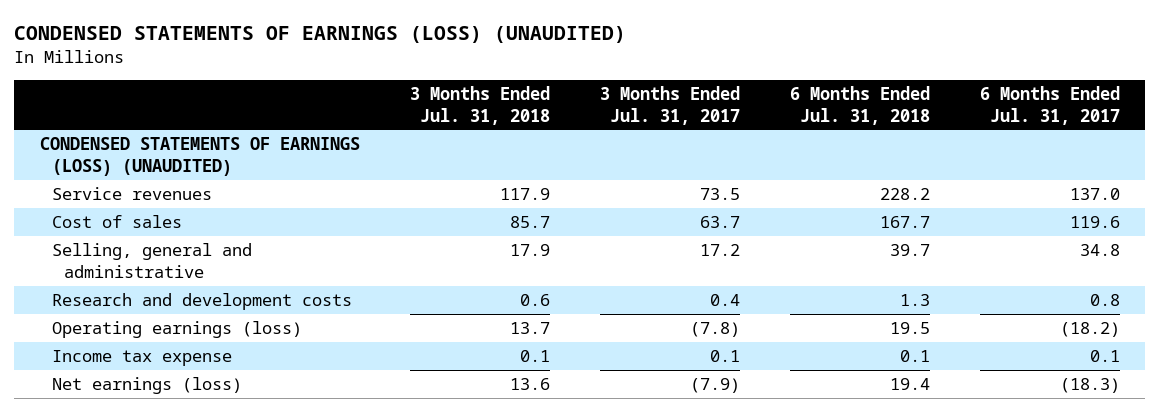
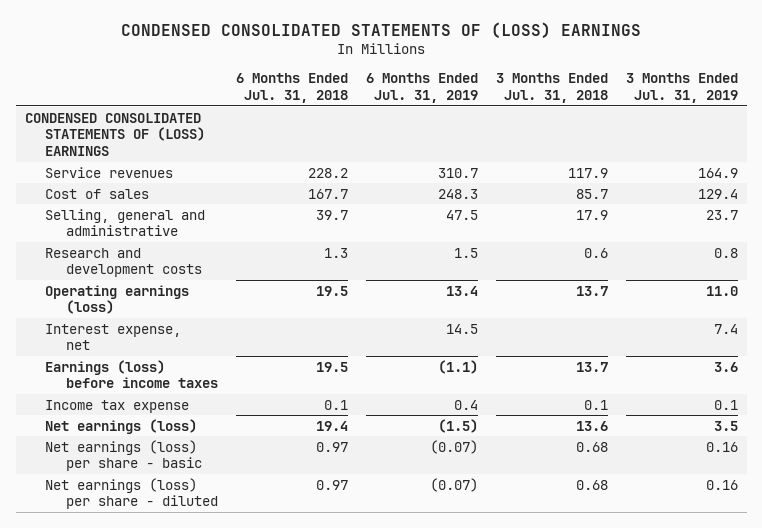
[14,26,627,44] CONDENSED STATEMENTS OF EARNINGS (LOSS) (UNAUDITED) -> [121,22,642,39] CONDENSED CONSOLIDATED STATEMENTS OF (LOSS) EARNINGS
[599,85,740,125] 3 Months Ended Jul. 31, 2017 -> none
[979,85,1120,125] 6 Months Ended Jul. 31, 2017 -> none
none -> [365,73,478,104] 6 Months Ended Jul. 31, 2019
none -> [625,73,738,104] 3 Months Ended Jul. 31, 2019
[39,136,360,176] CONDENSED STATEMENTS OF EARNINGS (LOSS) (UNAUDITED) -> [24,112,206,156] CONDENSED CONSOLIDATED STATEMENTS OF (LOSS) EARNINGS
none -> [45,323,182,351] Interest expense, net
none -> [45,359,219,389] Earnings (loss) before income taxes
none -> [45,439,203,472] Net earnings (loss) per share - basic
none -> [45,477,219,510] Net earnings (loss) per share - diluted

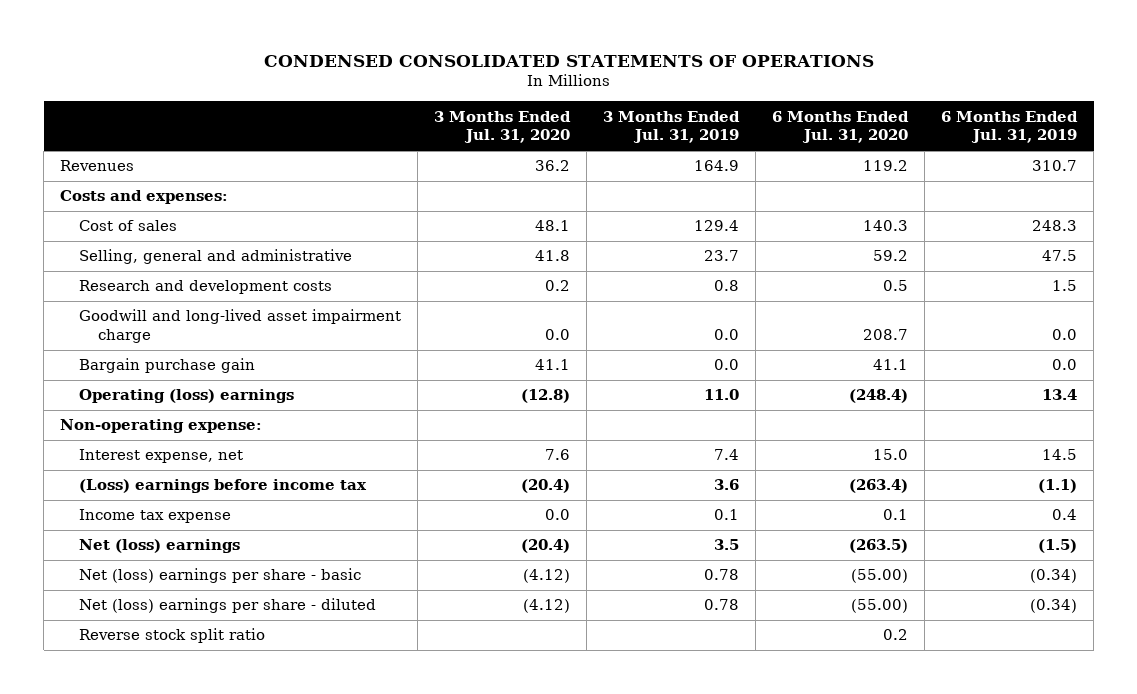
[121,22,642,39] CONDENSED CONSOLIDATED STATEMENTS OF (LOSS) EARNINGS -> [263,54,874,67] CONDENSED CONSOLIDATED STATEMENTS OF OPERATIONS
[236,73,349,104] 6 Months Ended Jul. 31, 2018 -> none
[495,73,608,104] 3 Months Ended Jul. 31, 2018 -> none
none -> [434,110,572,144] 3 Months Ended Jul. 31, 2020
none -> [772,110,910,144] 6 Months Ended Jul. 31, 2020
[24,112,206,156] CONDENSED CONSOLIDATED STATEMENTS OF (LOSS) EARNINGS -> none
[45,166,174,178] Service revenues -> [60,160,135,172] Revenues
none -> [60,190,229,205] Costs and expenses:
none -> [79,309,402,344] Goodwill and long-lived asset impairment charge
none -> [79,358,256,374] Bargain purchase gain
[45,284,190,315] Operating earnings (loss) -> [79,389,295,404] Operating (loss) earnings
none -> [60,419,263,434] Non-operating expense:
[45,359,219,389] Earnings (loss) before income taxes -> [79,479,368,494] (Loss) earnings before income tax
[45,418,198,434] Net earnings (loss) -> [79,539,241,554] Net (loss) earnings
[45,439,203,472] Net earnings (loss) per share - basic -> [79,568,362,584] Net (loss) earnings per share - basic
[429,439,478,454] (0.07) -> [1030,569,1078,584] (0.34)
[705,441,738,452] 0.16 -> [704,569,740,581] 0.78
[45,477,219,510] Net earnings (loss) per share - diluted -> [79,598,377,614] Net (loss) earnings per share - diluted
[429,477,478,492] (0.07) -> [1030,599,1078,614] (0.34)
[705,479,738,490] 0.16 -> [704,599,740,611] 0.78
none -> [79,628,266,644] Reverse stock split ratio

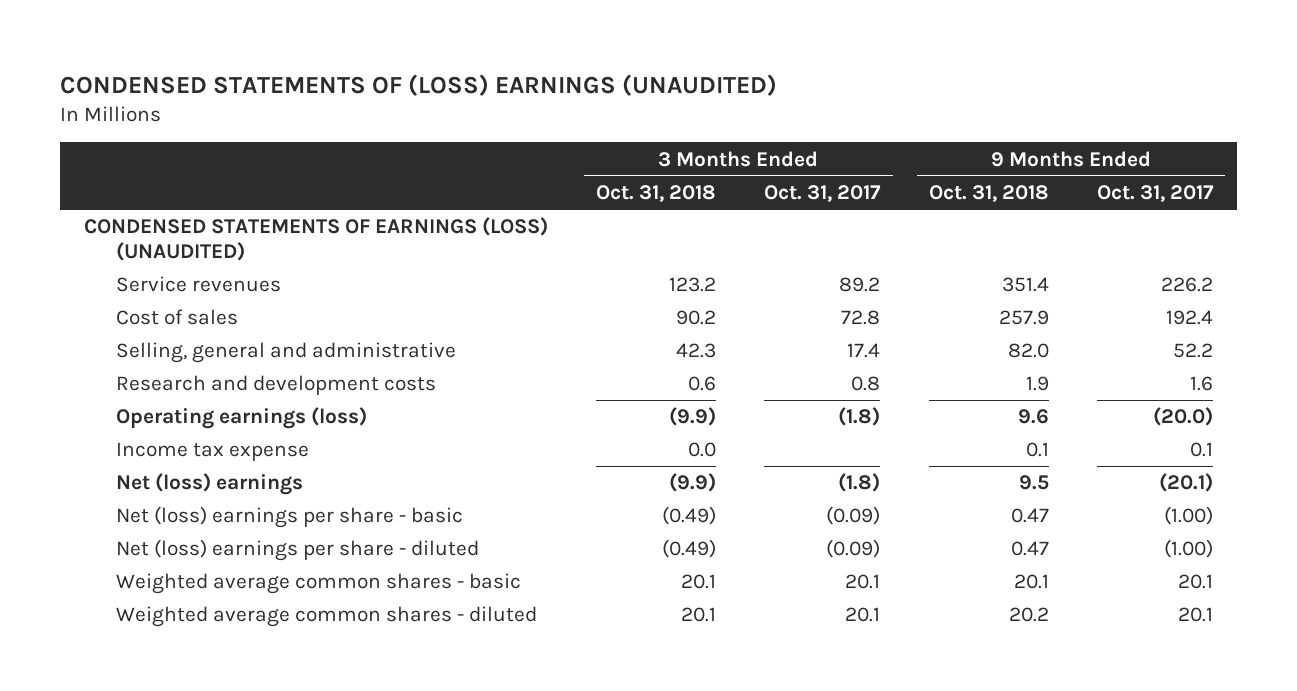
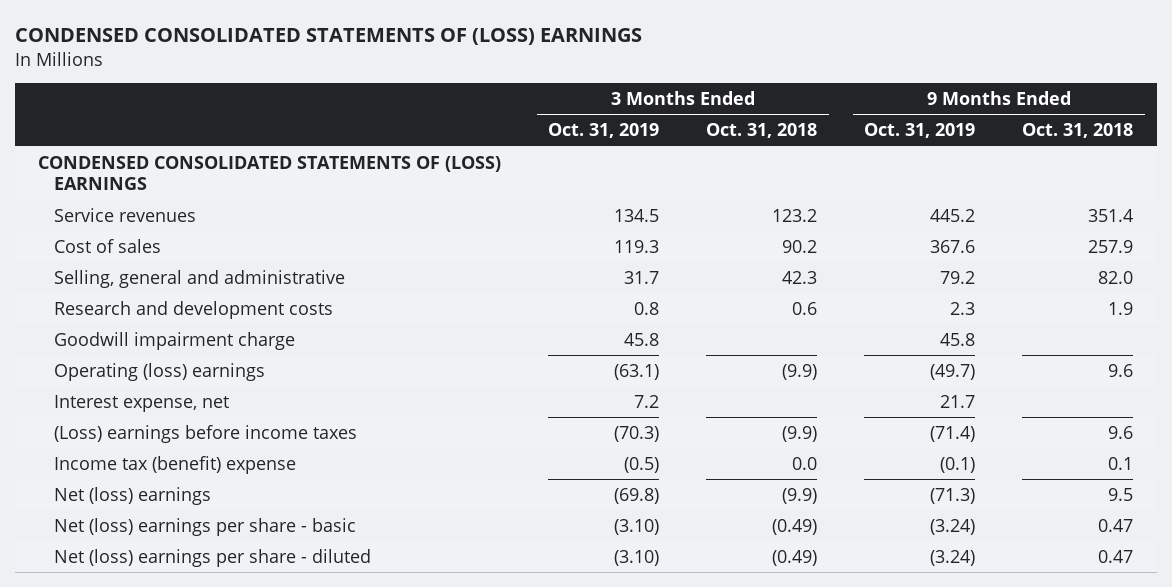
[59,73,777,96] CONDENSED STATEMENTS OF (LOSS) EARNINGS (UNAUDITED) -> [14,28,642,46] CONDENSED CONSOLIDATED STATEMENTS OF (LOSS) EARNINGS
[764,185,882,203] Oct. 31, 2017 -> none
[1097,185,1215,203] Oct. 31, 2017 -> none
none -> [548,123,660,139] Oct. 31, 2019
none -> [864,123,976,139] Oct. 31, 2019
[83,217,548,262] CONDENSED STATEMENTS OF EARNINGS (LOSS) (UNAUDITED) -> [38,155,502,191] CONDENSED CONSOLIDATED STATEMENTS OF (LOSS) EARNINGS
none -> [54,331,296,350] Goodwill impairment charge
[115,407,367,430] Operating earnings (loss) -> [54,362,266,381] Operating (loss) earnings
none -> [54,394,230,412] Interest expense, net
none -> [54,424,358,443] (Loss) earnings before income taxes
[115,442,309,462] Income tax expense -> [54,455,297,474] Income tax (benefit) expense
[115,573,521,595] Weighted average common shares - basic -> none
[115,606,537,628] Weighted average common shares - diluted -> none

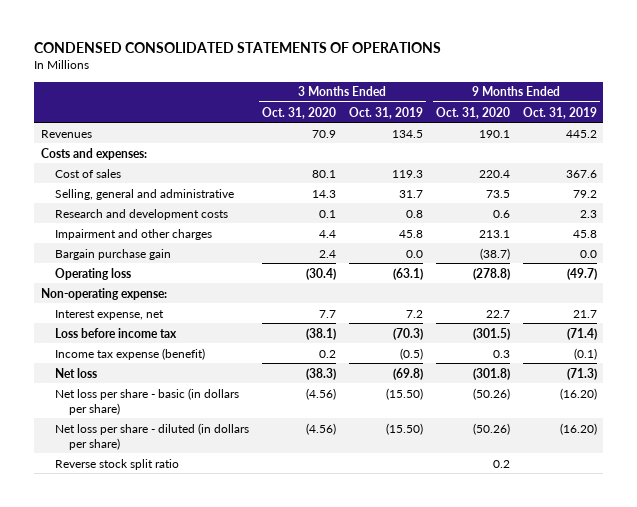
[14,28,642,46] CONDENSED CONSOLIDATED STATEMENTS OF (LOSS) EARNINGS -> [34,41,442,53] CONDENSED CONSOLIDATED STATEMENTS OF OPERATIONS
[706,123,818,139] Oct. 31, 2018 -> none
[1022,123,1134,139] Oct. 31, 2018 -> none
none -> [261,106,336,119] Oct. 31, 2020
none -> [435,106,510,119] Oct. 31, 2020
[38,155,502,191] CONDENSED CONSOLIDATED STATEMENTS OF (LOSS) EARNINGS -> none
[54,207,197,222] Service revenues -> [40,129,92,138] Revenues
none -> [40,147,147,160] Costs and expenses:
[54,331,296,350] Goodwill impairment charge -> [54,228,212,240] Impairment and other charges
none -> [54,248,171,260] Bargain purchase gain
[54,362,266,381] Operating (loss) earnings -> [54,267,131,280] Operating loss
none -> [40,287,167,300] Non-operating expense:
[54,424,358,443] (Loss) earnings before income taxes -> [54,327,177,338] Loss before income tax
[54,455,297,474] Income tax (benefit) expense -> [54,347,205,360] Income tax expense (benefit)
[54,486,212,505] Net (loss) earnings -> [54,367,97,378] Net loss
[54,517,357,536] Net (loss) earnings per share - basic -> [54,387,239,415] Net loss per share - basic (in dollars per share)
[614,518,660,535] (3.10) -> [385,387,423,400] (15.50)
[930,518,976,535] (3.24) -> [559,387,597,400] (16.20)
[54,548,372,567] Net (loss) earnings per share - diluted -> [54,422,249,450] Net loss per share - diluted (in dollars per share)
[614,549,660,566] (3.10) -> [385,422,423,435] (15.50)
[930,549,976,566] (3.24) -> [559,422,597,435] (16.20)
none -> [54,458,179,470] Reverse stock split ratio

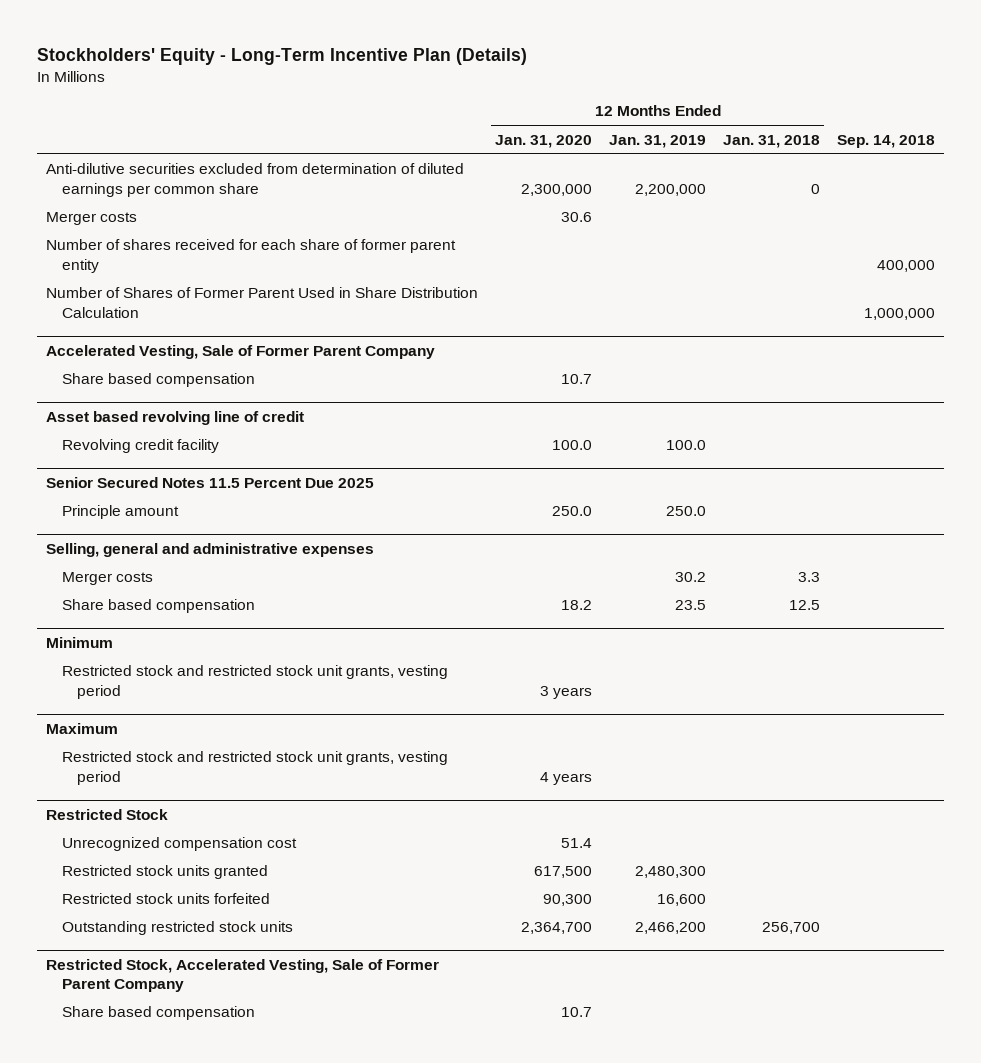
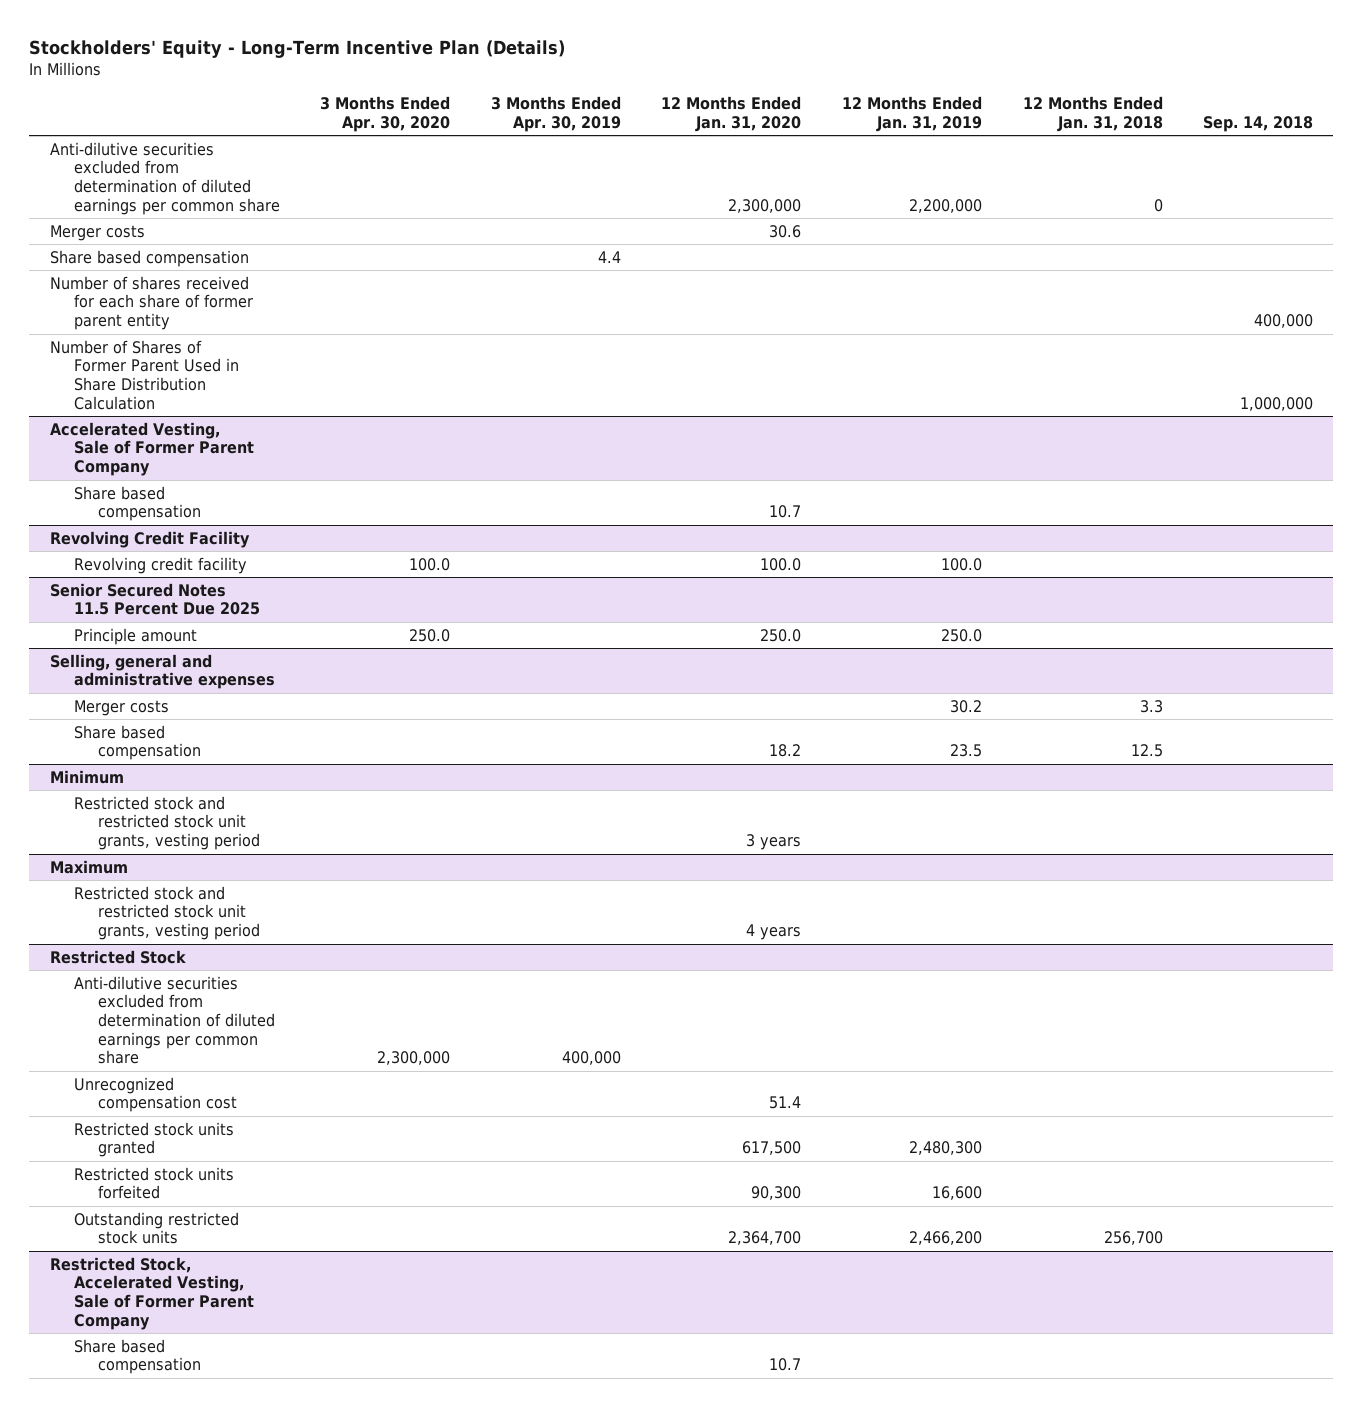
none -> [320,96,451,132] 3 Months Ended Apr. 30, 2020
none -> [490,96,621,132] 3 Months Ended Apr. 30, 2019
none -> [49,249,249,267] Share based compensation
[45,411,304,426] Asset based revolving line of credit -> [49,530,250,548] Revolving Credit Facility
none -> [73,975,275,1065] Anti-dilutive securities excluded from determination of diluted earnings per common share

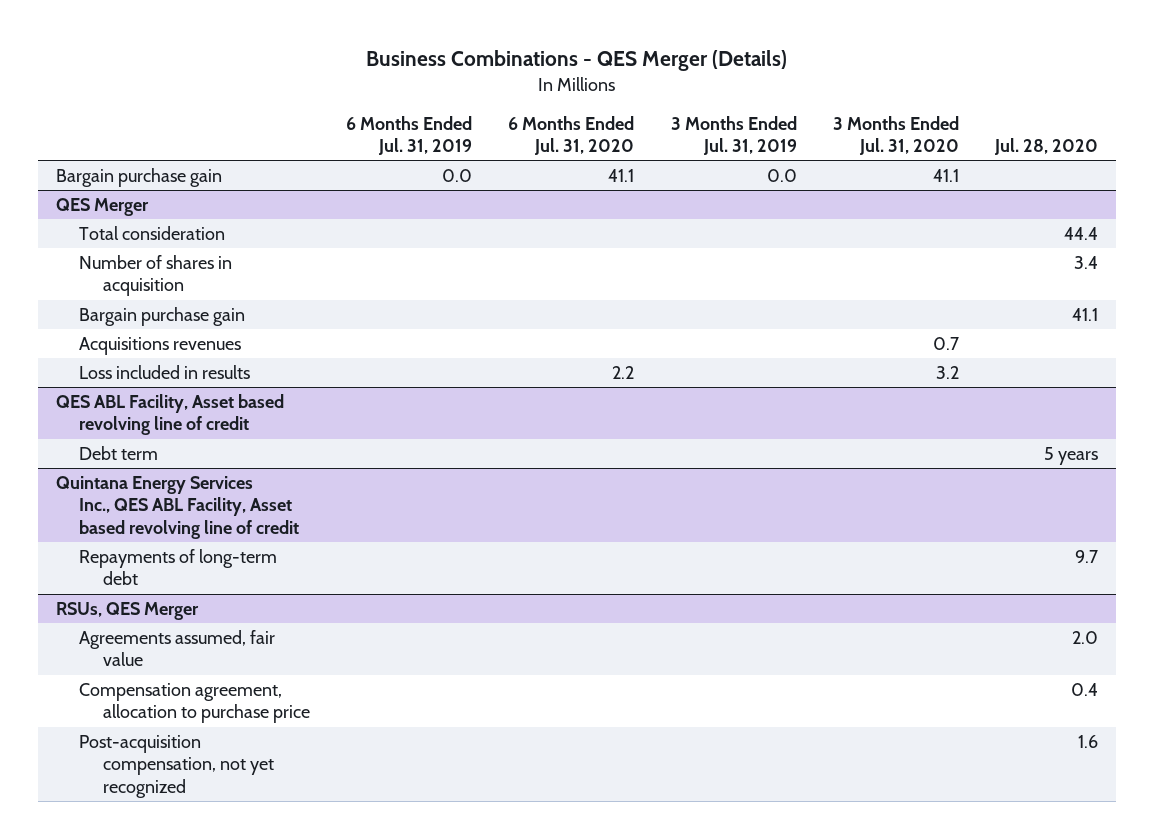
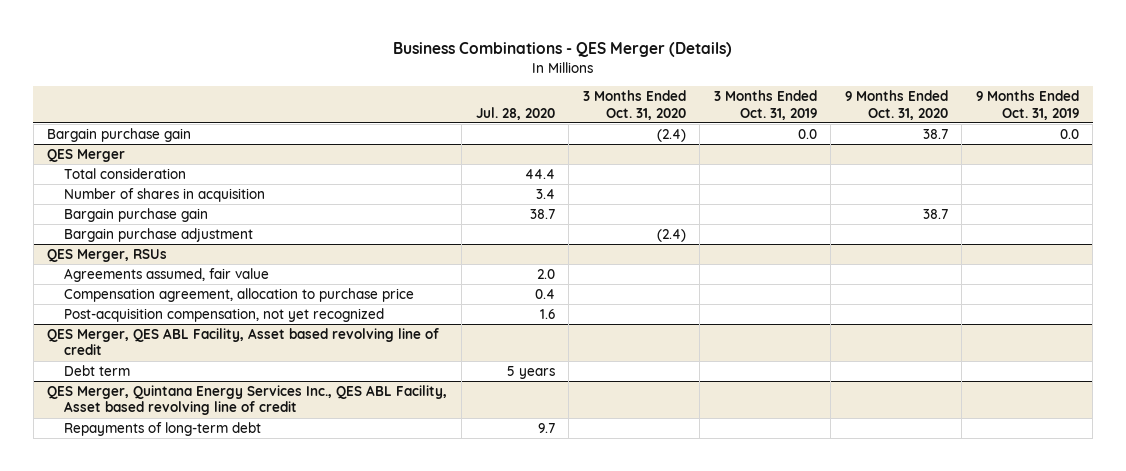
[346,115,473,156] 6 Months Ended Jul. 31, 2019 -> none
[508,115,635,156] 6 Months Ended Jul. 31, 2020 -> none
[670,115,797,156] 3 Months Ended Jul. 31, 2019 -> none
[832,115,959,156] 3 Months Ended Jul. 31, 2020 -> none
none -> [582,89,686,120] 3 Months Ended Oct. 31, 2020
none -> [713,89,817,120] 3 Months Ended Oct. 31, 2019
none -> [844,89,948,120] 9 Months Ended Oct. 31, 2020
none -> [975,89,1079,120] 9 Months Ended Oct. 31, 2019
[79,337,242,356] Acquisitions revenues -> none
[79,365,251,380] Loss included in results -> none
[55,394,284,436] QES ABL Facility, Asset based revolving line of credit -> none
[79,446,159,461] Debt term -> none
[55,476,300,539] Quintana Energy Services Inc., QES ABL Facility, Asset based revolving line of credit -> none
[79,549,278,586] Repayments of long-term debt -> none
[1072,308,1099,322] 41.1 -> [529,208,555,219] 38.7
none -> [63,227,253,242] Bargain purchase adjustment
[55,602,199,621] RSUs, QES Merger -> [47,248,168,262] QES Merger, RSUs
none -> [47,327,440,356] QES Merger, QES ABL Facility, Asset based revolving line of credit
none -> [63,364,130,376] Debt term
none -> [47,384,448,416] QES Merger, Quintana Energy Services Inc., QES ABL Facility, Asset based revolving line of credit
none -> [63,421,261,436] Repayments of long-term debt

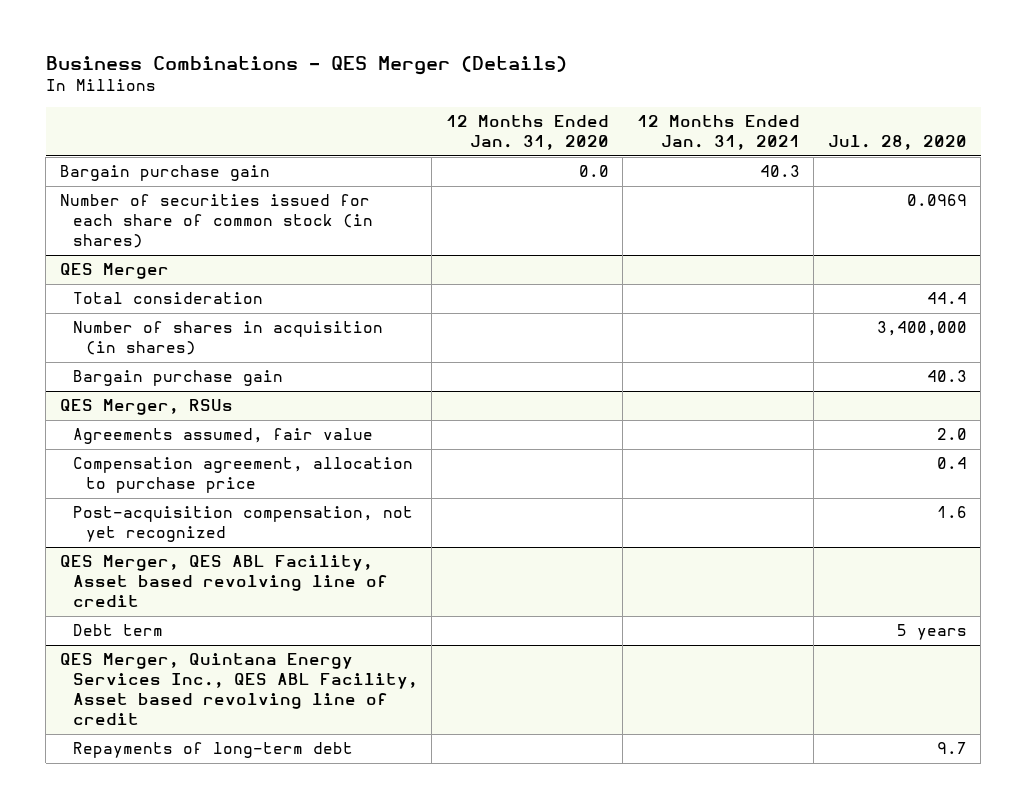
[582,89,686,120] 3 Months Ended Oct. 31, 2020 -> none
[713,89,817,120] 3 Months Ended Oct. 31, 2019 -> none
[844,89,948,120] 9 Months Ended Oct. 31, 2020 -> none
[975,89,1079,120] 9 Months Ended Oct. 31, 2019 -> none
none -> [445,115,609,151] 12 Months Ended Jan. 31, 2020
none -> [636,115,800,151] 12 Months Ended Jan. 31, 2021
none -> [59,194,373,249] Number of securities issued for each share of common stock (in shares)
[63,227,253,242] Bargain purchase adjustment -> none
[63,187,265,202] Number of shares in acquisition -> [72,321,383,356] Number of shares in acquisition (in shares)
[535,188,555,199] 3.4 -> [876,321,967,337] 3,400,000
[529,208,555,219] 38.7 -> [926,370,967,383] 40.3

